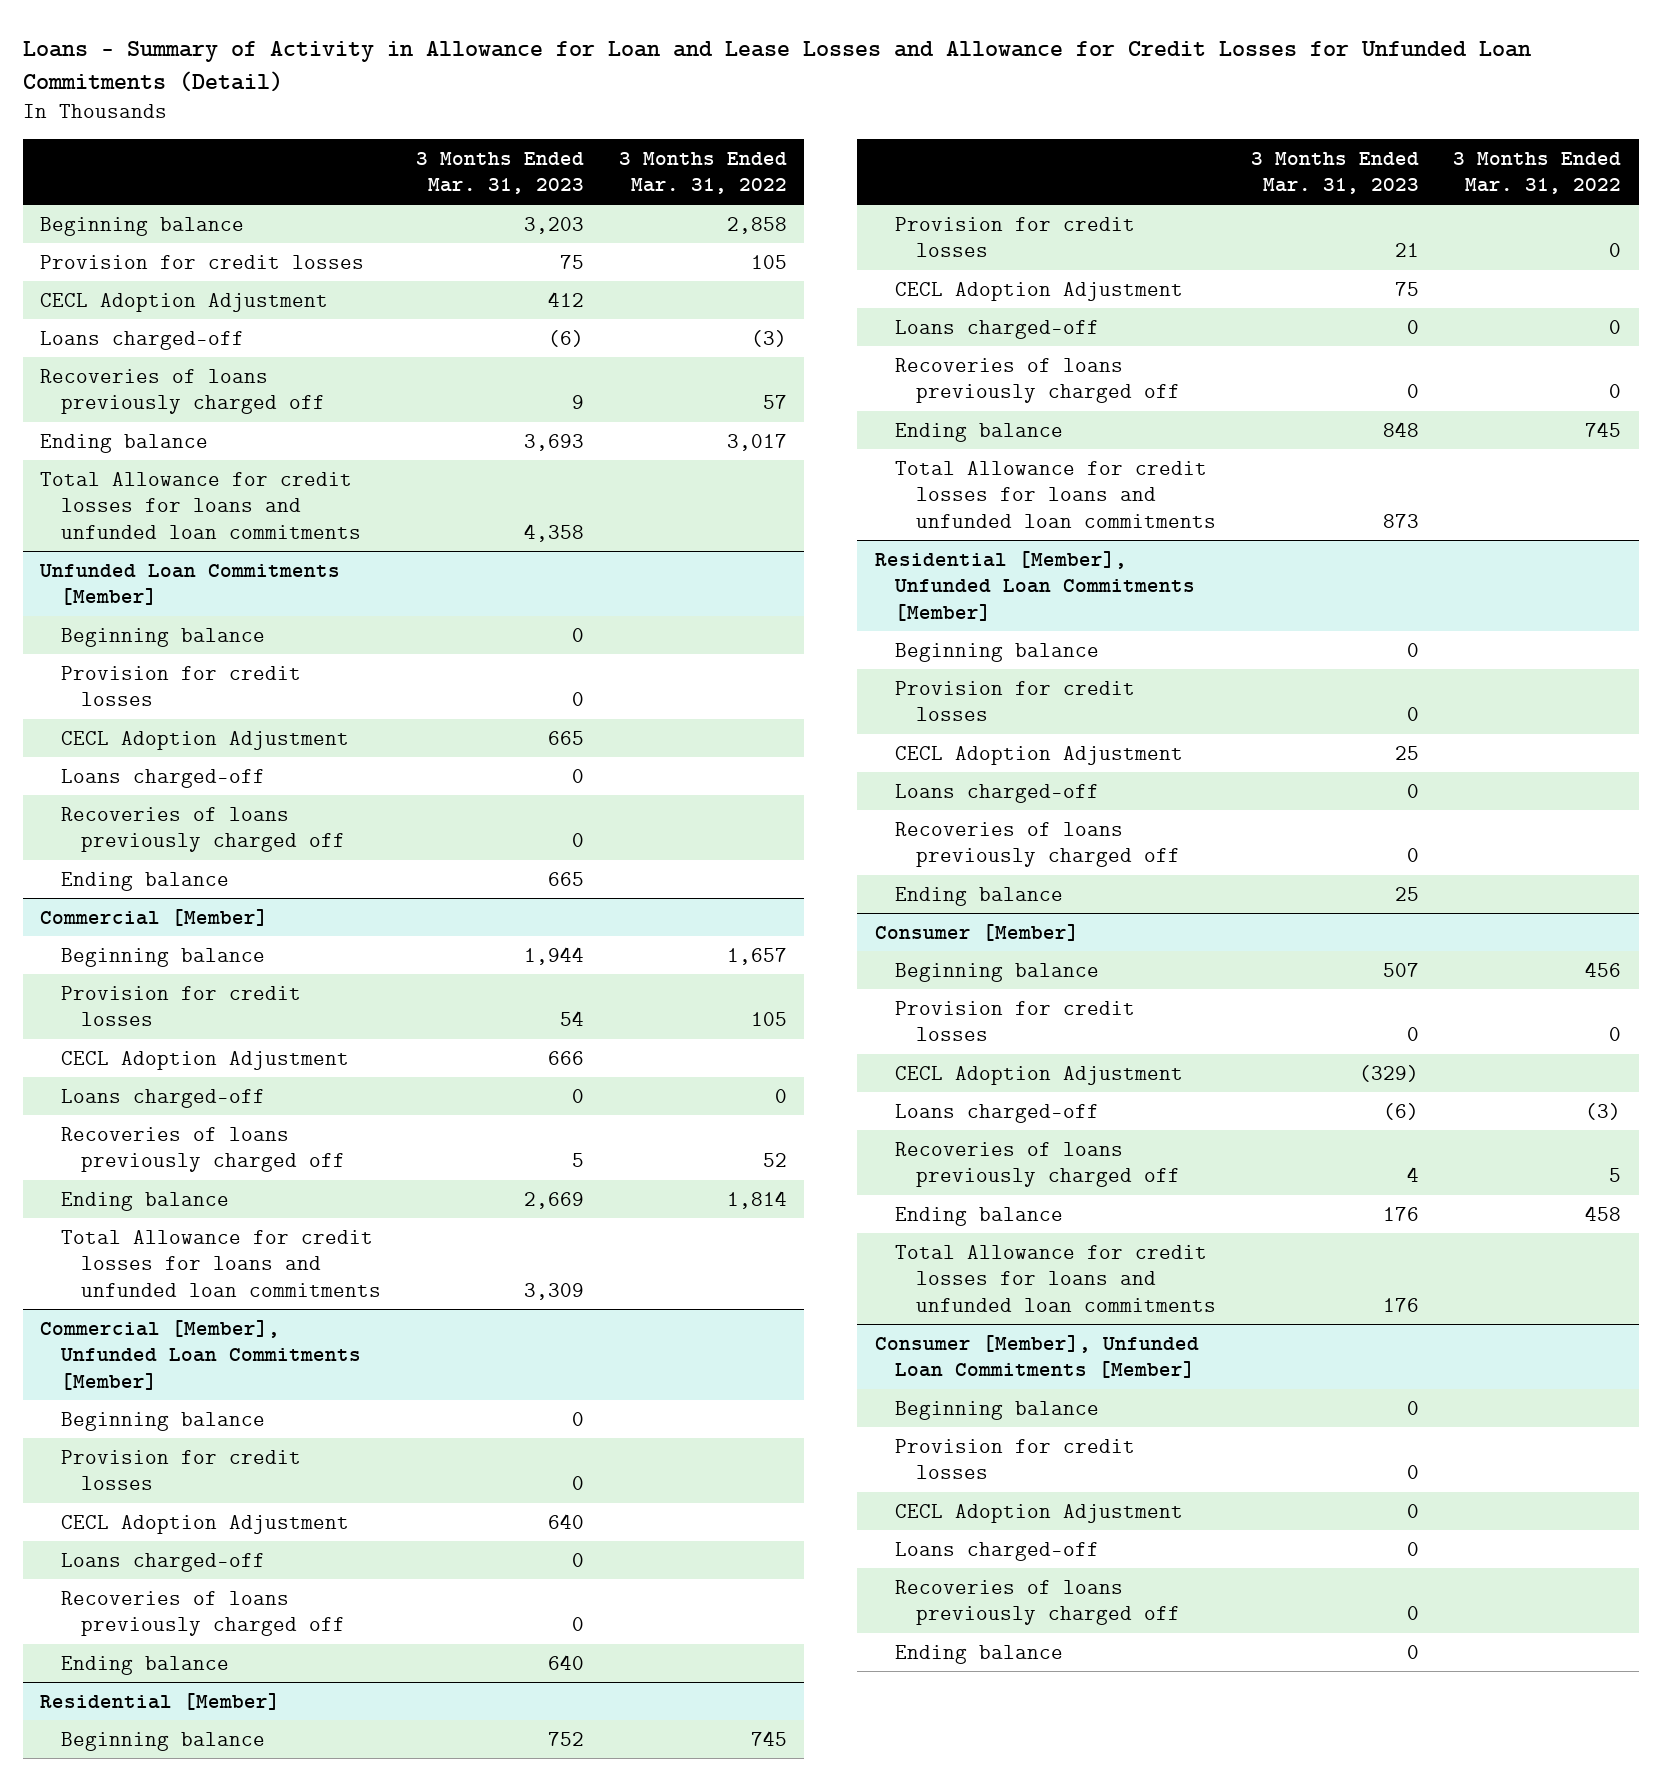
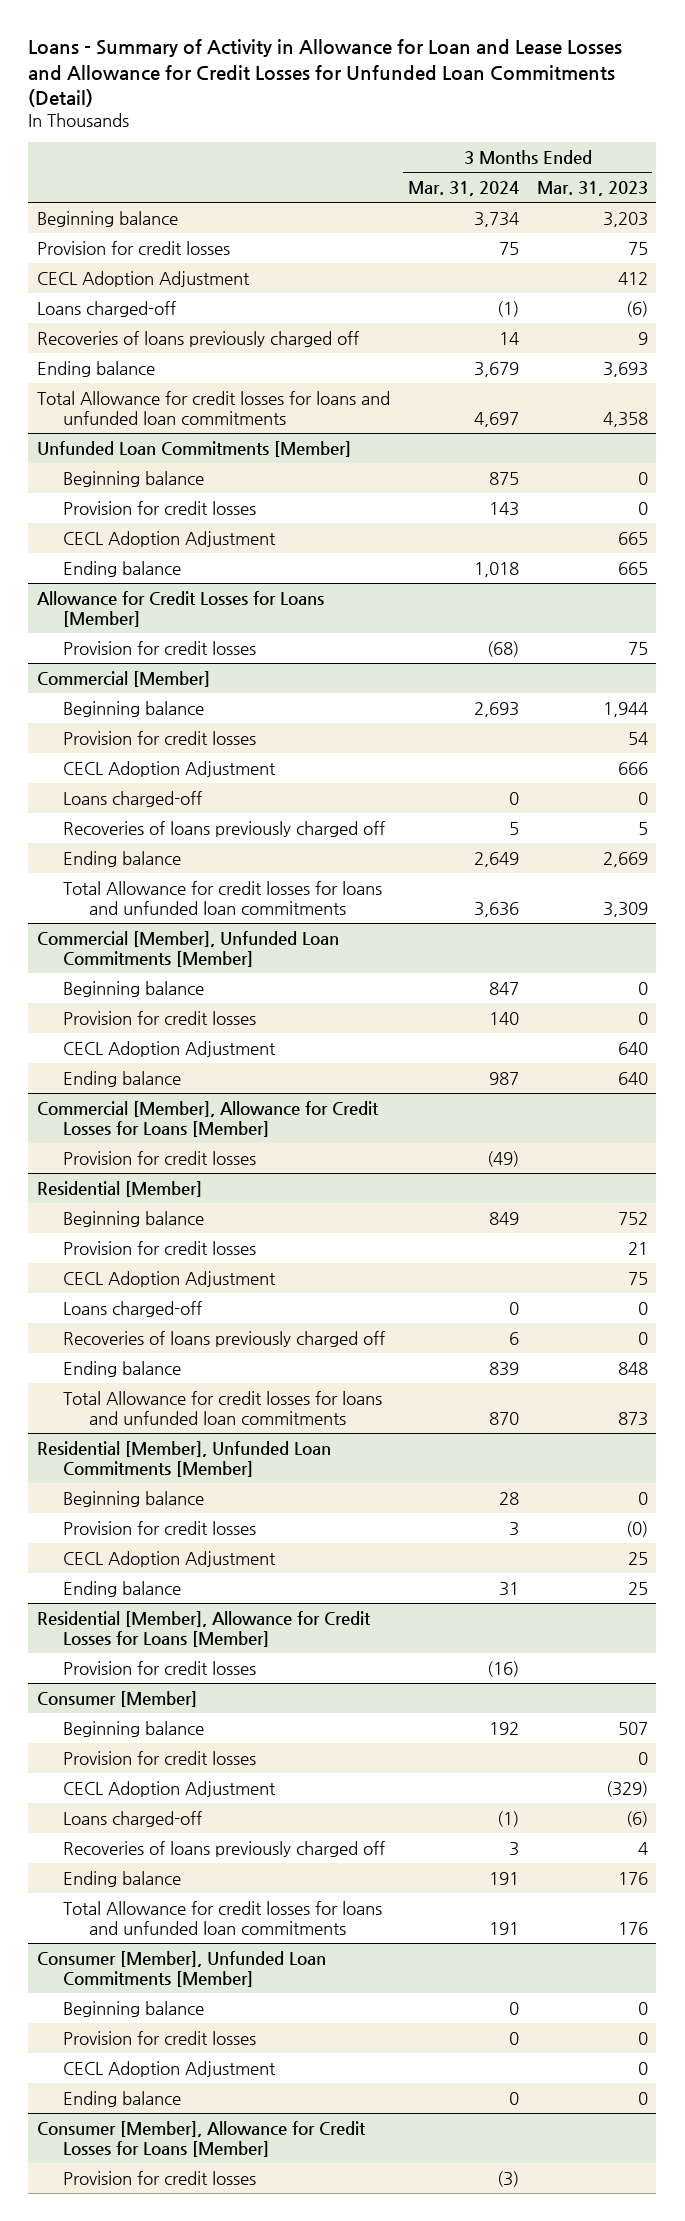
[618,152,787,195] 3 Months Ended Mar. 31, 2022 -> none
none -> [407,180,519,196] Mar. 31, 2024
[60,768,265,788] Loans charged-off -> none
[60,806,346,853] Recoveries of loans previously charged off -> none
none -> [36,590,324,627] Allowance for Credit Losses for Loans [Member]
none -> [62,640,256,655] Provision for credit losses
[60,1552,265,1572] Loans charged-off -> none
[60,1590,346,1637] Recoveries of loans previously charged off -> none
none -> [36,1100,379,1137] Commercial [Member], Allowance for Credit Losses for Loans [Member]
none -> [62,1150,256,1165] Provision for credit losses
[1406,707,1419,722] 0 -> [625,1520,648,1537] (0)
[895,783,1100,803] Loans charged-off -> none
[895,821,1181,868] Recoveries of loans previously charged off -> none
none -> [36,1610,371,1647] Residential [Member], Allowance for Credit Losses for Loans [Member]
none -> [62,1660,256,1675] Provision for credit losses
[895,1541,1100,1561] Loans charged-off -> none
[895,1579,1181,1626] Recoveries of loans previously charged off -> none
none -> [36,2120,366,2157] Consumer [Member], Allowance for Credit Losses for Loans [Member]
none -> [62,2170,256,2185] Provision for credit losses

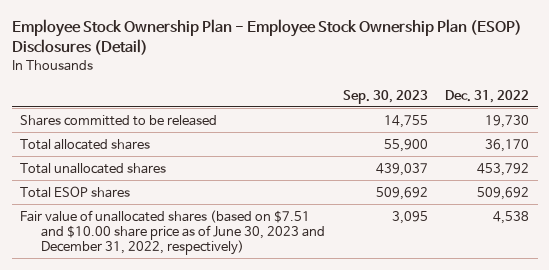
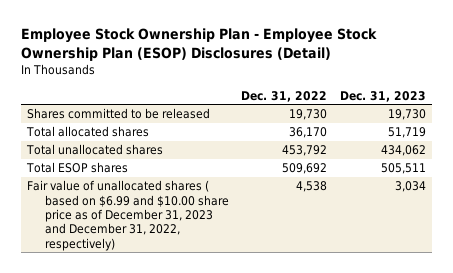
[342,89,428,104] Sep. 30, 2023 -> none
none -> [340,90,427,102] Dec. 31, 2023
[20,209,326,256] Fair value of unallocated shares (based on $7.51 and $10.00 share price as of June 30, 2023 and December 31, 2022, respectively) -> [27,180,229,251] Fair value of unallocated shares ( based on $6.99 and $10.00 share price as of December 31, 2023 and December 31, 2022, respectively)

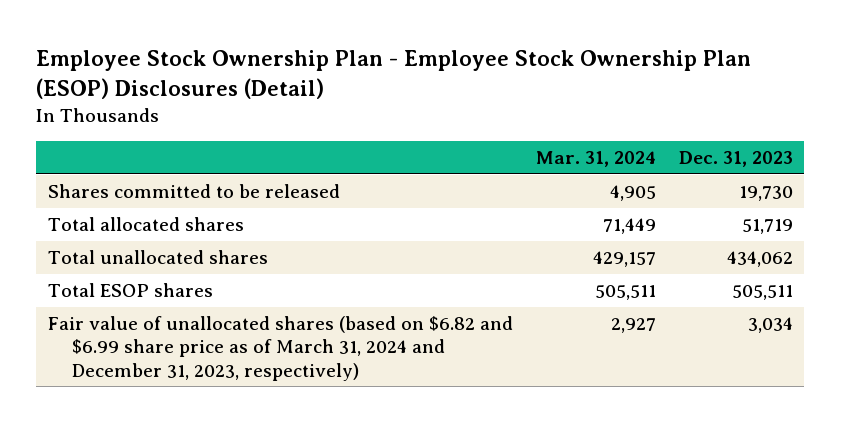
[241,90,328,102] Dec. 31, 2022 -> none
none -> [535,151,656,168] Mar. 31, 2024
[27,180,229,251] Fair value of unallocated shares ( based on $6.99 and $10.00 share price as of December 31, 2023 and December 31, 2022, respectively) -> [47,315,513,381] Fair value of unallocated shares (based on $6.82 and $6.99 share price as of March 31, 2024 and December 31, 2023, respectively)

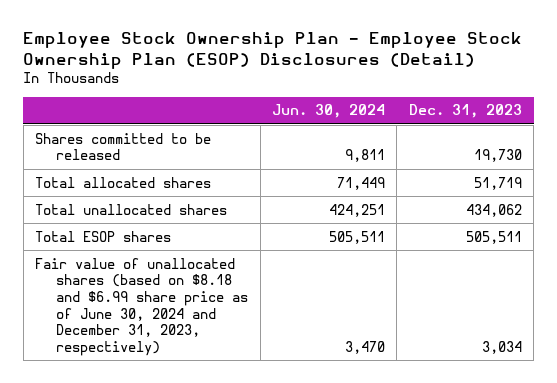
[535,151,656,168] Mar. 31, 2024 -> none
none -> [272,104,386,119] Jun. 30, 2024
[47,315,513,381] Fair value of unallocated shares (based on $6.82 and $6.99 share price as of March 31, 2024 and December 31, 2023, respectively) -> [34,257,249,356] Fair value of unallocated shares (based on $8.18 and $6.99 share price as of June 30, 2024 and December 31, 2023, respectively)

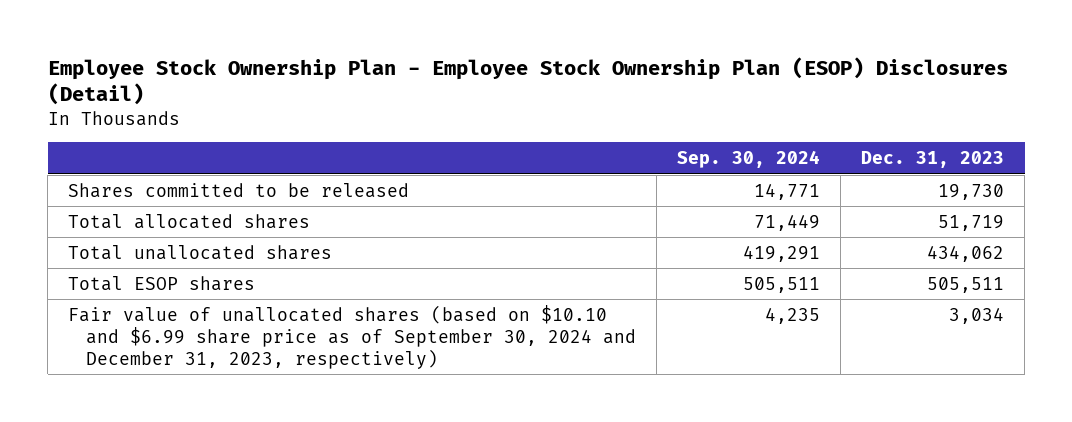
[272,104,386,119] Jun. 30, 2024 -> none
none -> [677,149,821,168] Sep. 30, 2024
[34,257,249,356] Fair value of unallocated shares (based on $8.18 and $6.99 share price as of June 30, 2024 and December 31, 2023, respectively) -> [68,304,637,369] Fair value of unallocated shares (based on $10.10 and $6.99 share price as of September 30, 2024 and December 31, 2023, respectively)

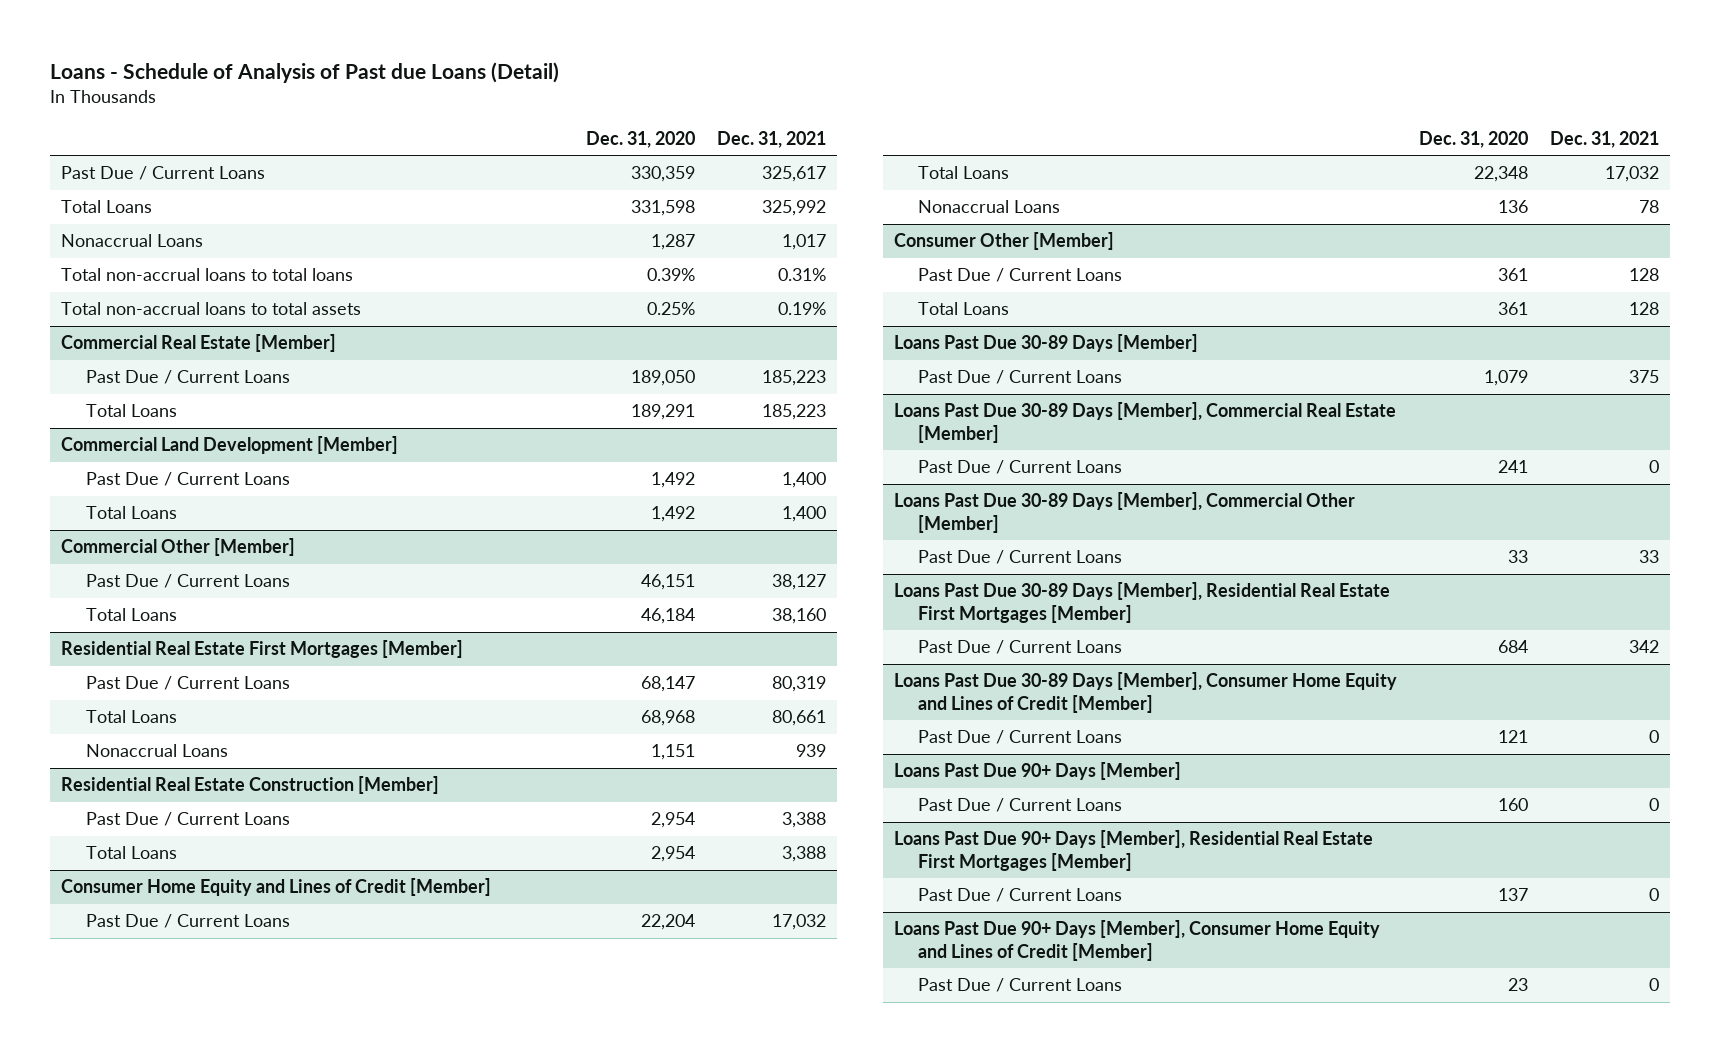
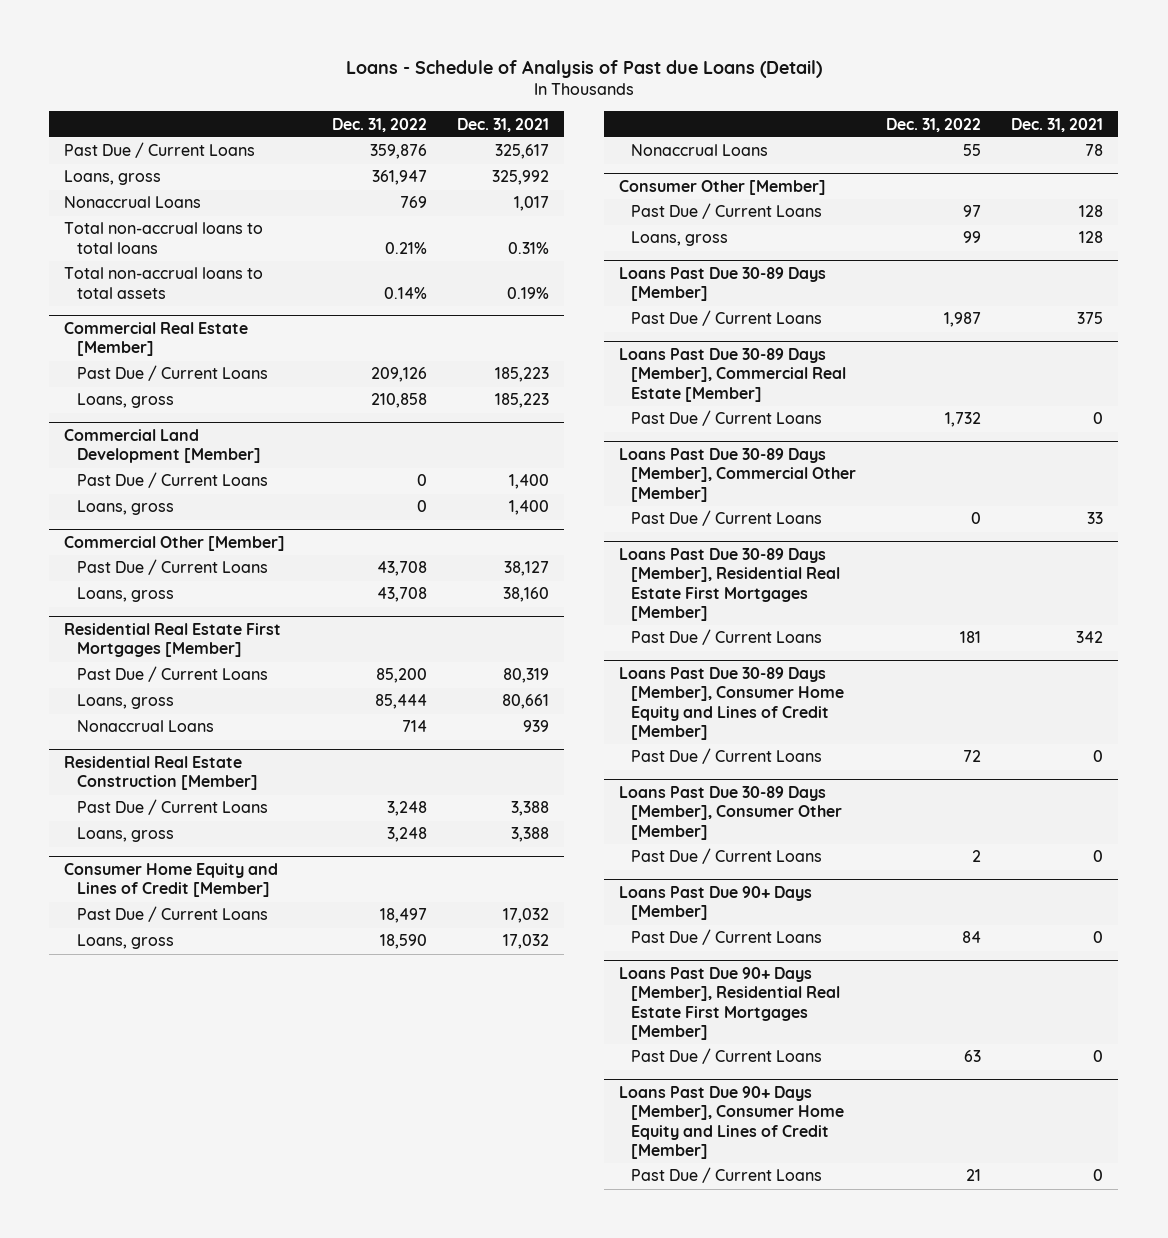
[586,130,696,148] Dec. 31, 2020 -> none
none -> [331,117,427,132] Dec. 31, 2022
[61,200,153,214] Total Loans -> [64,170,162,186] Loans, gross
[85,404,177,418] Total Loans -> [76,393,174,409] Loans, gross
[85,506,177,520] Total Loans -> [76,500,174,516] Loans, gross
[85,608,177,622] Total Loans -> [76,587,174,603] Loans, gross
[85,710,177,724] Total Loans -> [76,694,174,710] Loans, gross
[85,846,177,860] Total Loans -> [76,827,174,843] Loans, gross
[918,166,1010,180] Total Loans -> [76,934,174,950] Loans, gross
[918,302,1010,316] Total Loans -> [631,231,729,247] Loans, gross
none -> [618,786,843,840] Loans Past Due 30-89 Days [Member], Consumer Other [Member]
none -> [631,848,823,865] Past Due / Current Loans

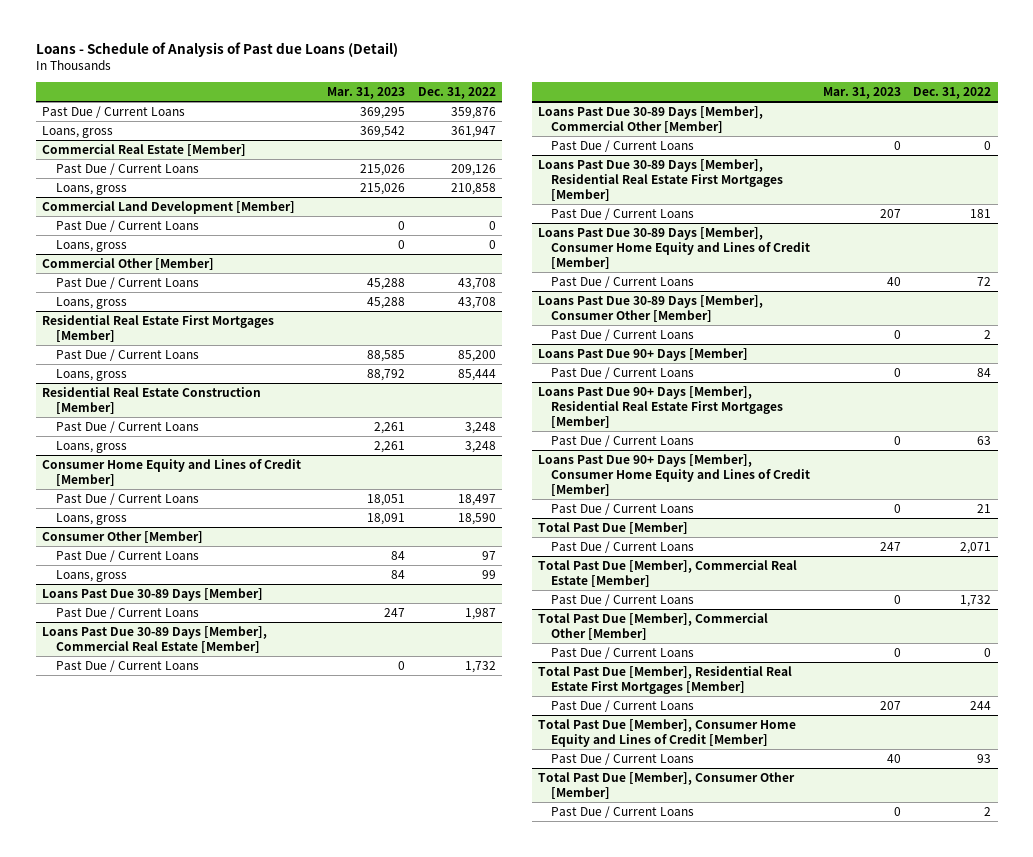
[456,117,549,132] Dec. 31, 2021 -> none
none -> [327,87,406,100] Mar. 31, 2023
[64,196,202,209] Nonaccrual Loans -> none
[64,222,264,254] Total non-accrual loans to total loans -> none
[64,267,264,299] Total non-accrual loans to total assets -> none
[76,720,214,733] Nonaccrual Loans -> none
[631,144,769,157] Nonaccrual Loans -> none
none -> [537,521,688,534] Total Past Due [Member]
none -> [551,540,695,553] Past Due / Current Loans
none -> [537,559,797,588] Total Past Due [Member], Commercial Real Estate [Member]
none -> [551,593,695,606] Past Due / Current Loans
none -> [537,612,768,641] Total Past Due [Member], Commercial Other [Member]
none -> [551,646,695,659] Past Due / Current Loans
none -> [537,665,792,695] Total Past Due [Member], Residential Real Estate First Mortgages [Member]
none -> [551,699,695,712] Past Due / Current Loans
none -> [537,718,796,748] Total Past Due [Member], Consumer Home Equity and Lines of Credit [Member]
none -> [551,752,695,765] Past Due / Current Loans
none -> [537,771,795,800] Total Past Due [Member], Consumer Other [Member]
none -> [551,805,695,818] Past Due / Current Loans

